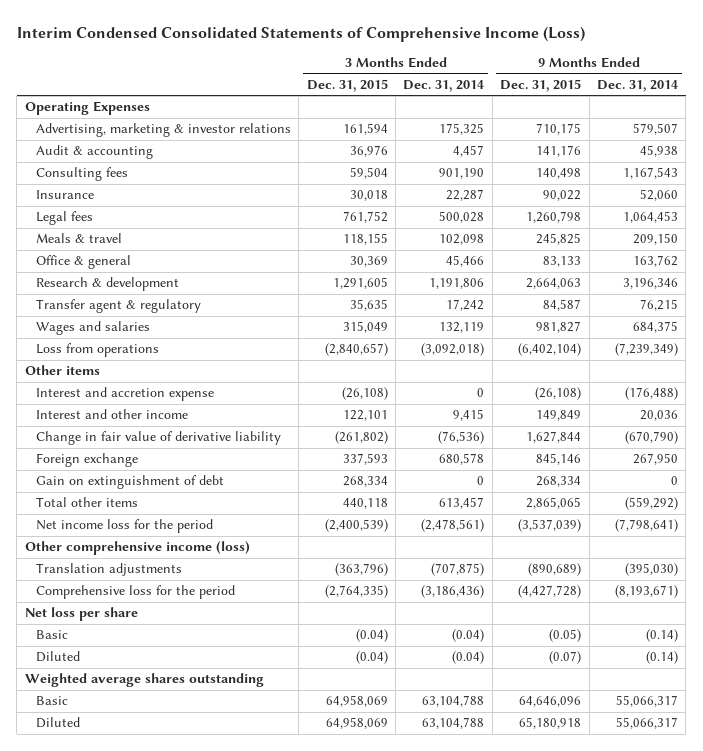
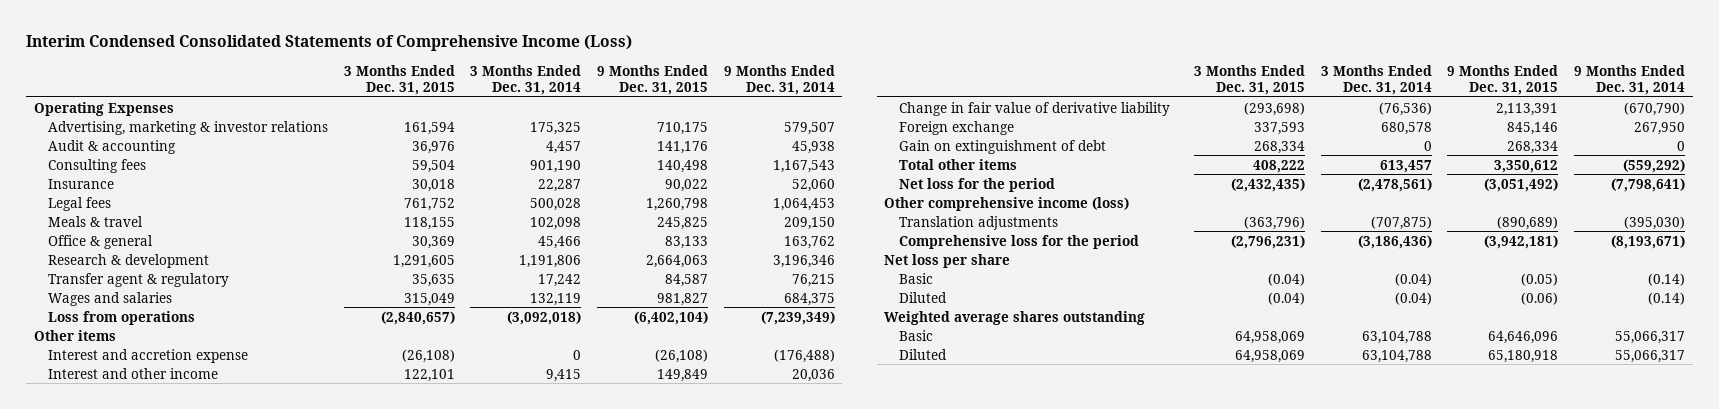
[334,431,388,445] (261,802) -> [1244,101,1306,116] (293,698)
[526,431,582,444] 1,627,844 -> [1496,102,1559,116] 2,113,391
[342,498,388,510] 440,118 -> [1253,159,1306,173] 408,222
[526,497,582,510] 2,865,065 -> [1494,159,1559,173] 3,350,612
[35,519,213,534] Net income loss for the period -> [898,177,1055,192] Net loss for the period
[324,519,388,533] (2,400,539) -> [1231,177,1306,192] (2,432,435)
[518,519,582,533] (3,537,039) -> [1484,177,1559,192] (3,051,492)
[324,585,388,599] (2,764,335) -> [1231,234,1306,249] (2,796,231)
[518,585,582,599] (4,427,728) -> [1484,234,1559,249] (3,942,181)
[549,651,582,665] (0.07) -> [1521,291,1559,305] (0.06)

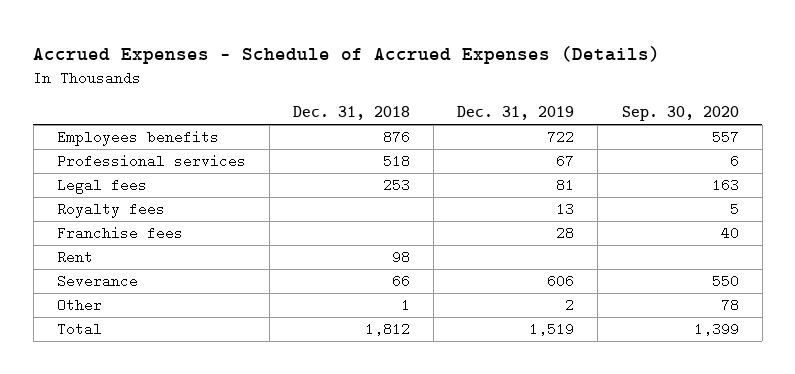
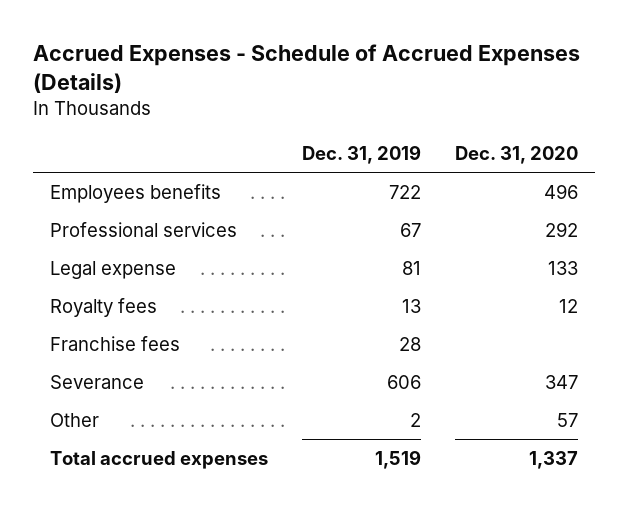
[293,106,411,121] Dec. 31, 2018 -> none
[621,106,739,122] Sep. 30, 2020 -> none
none -> [454,145,578,164] Dec. 31, 2020
[56,178,147,195] Legal fees -> [49,260,176,279] Legal expense
[56,250,93,265] Rent -> none
[56,322,102,337] Total -> [49,450,268,469] Total accrued expenses

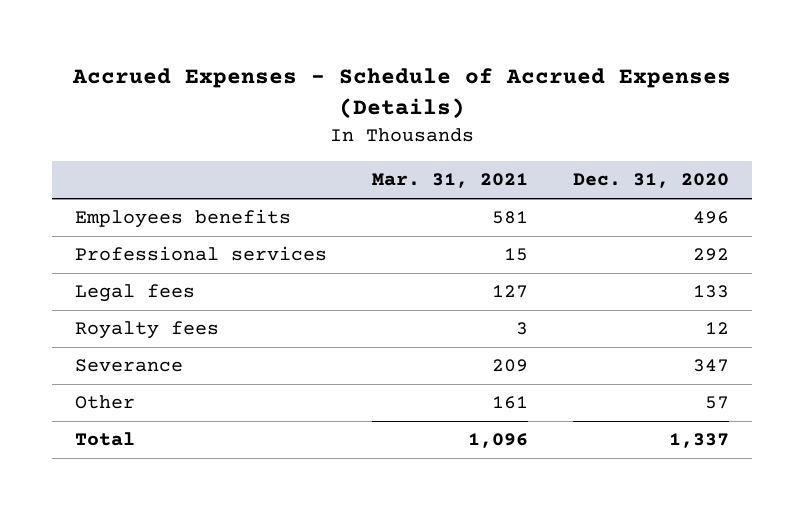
[301,144,421,164] Dec. 31, 2019 -> none
none -> [372,173,529,189] Mar. 31, 2021
[49,260,176,279] Legal expense -> [74,284,195,303] Legal fees
[49,335,180,351] Franchise fees -> none
[49,450,268,469] Total accrued expenses -> [74,432,135,447] Total

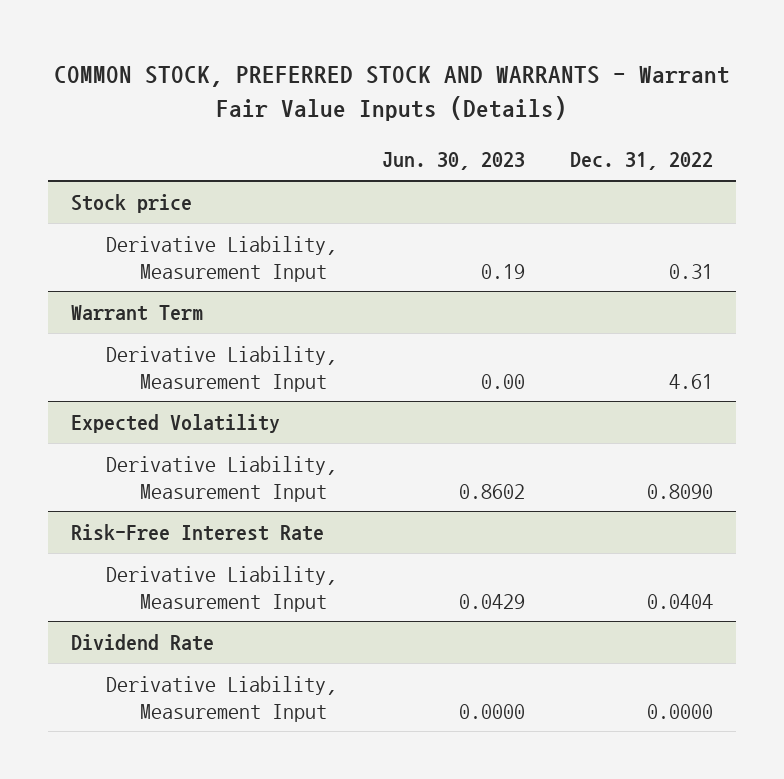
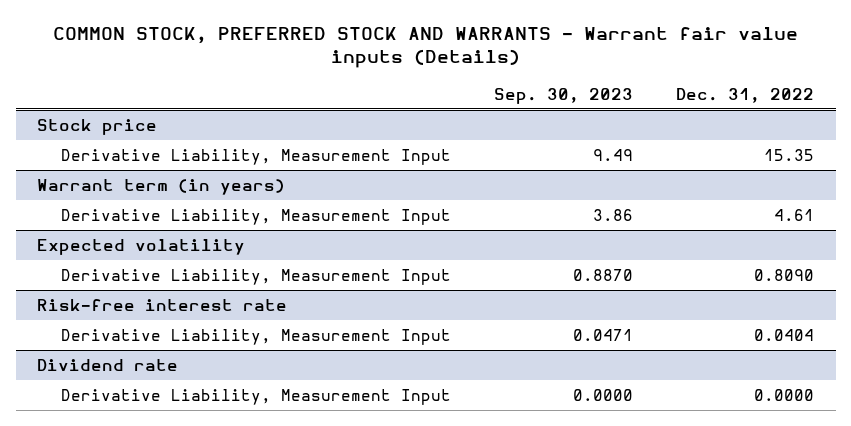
[53,66,730,122] COMMON STOCK, PREFERRED STOCK AND WARRANTS - Warrant Fair Value Inputs (Details) -> [52,26,798,69] COMMON STOCK, PREFERRED STOCK AND WARRANTS - Warrant fair value inputs (Details)
[381,152,525,171] Jun. 30, 2023 -> none
none -> [493,87,633,104] Sep. 30, 2023
[669,263,714,279] 0.31 -> [764,148,815,161] 15.35
[70,305,203,322] Warrant Term -> [37,178,286,195] Warrant term (in years)
[70,414,280,434] Expected Volatility -> [37,238,246,255] Expected volatility
[70,524,324,542] Risk-Free Interest Rate -> [37,298,288,311] Risk-free interest rate
[70,634,214,652] Dividend Rate -> [37,358,179,371] Dividend rate

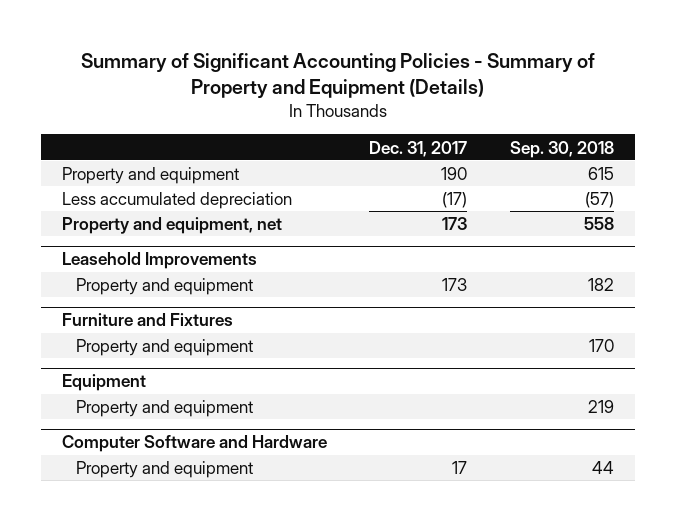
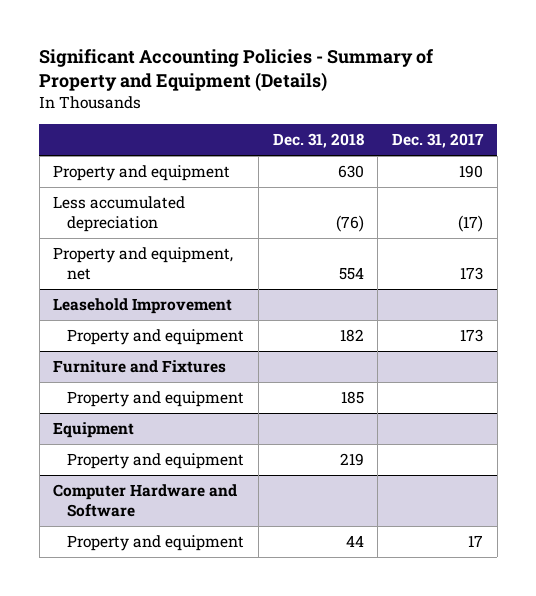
[80,52,595,99] Summary of Significant Accounting Policies - Summary of Property and Equipment (Details) -> [39,49,435,92] Significant Accounting Policies - Summary of Property and Equipment (Details)
[509,140,614,158] Sep. 30, 2018 -> none
none -> [272,133,364,149] Dec. 31, 2018
[62,252,258,270] Leasehold Improvements -> [53,298,233,315] Leasehold Improvement
[62,435,328,453] Computer Software and Hardware -> [53,484,238,517] Computer Hardware and Software

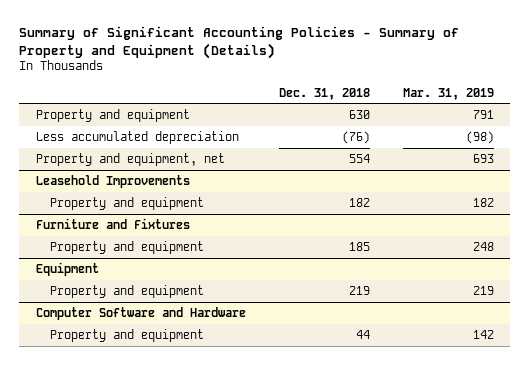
[39,49,435,92] Significant Accounting Policies - Summary of Property and Equipment (Details) -> [19,26,460,59] Summary of Significant Accounting Policies - Summary of Property and Equipment (Details)
[391,133,484,149] Dec. 31, 2017 -> none
none -> [402,87,494,100] Mar. 31, 2019
[53,298,233,315] Leasehold Improvement -> [35,174,190,188] Leasehold Improvements
[53,484,238,517] Computer Hardware and Software -> [35,306,246,320] Computer Software and Hardware

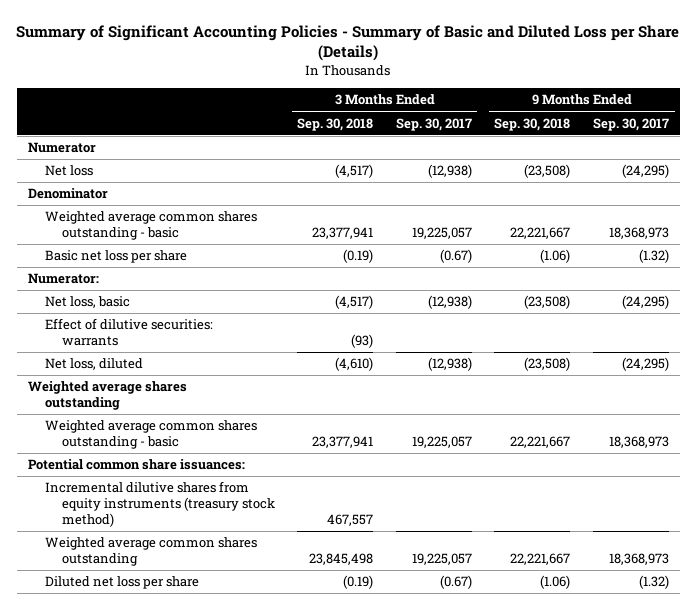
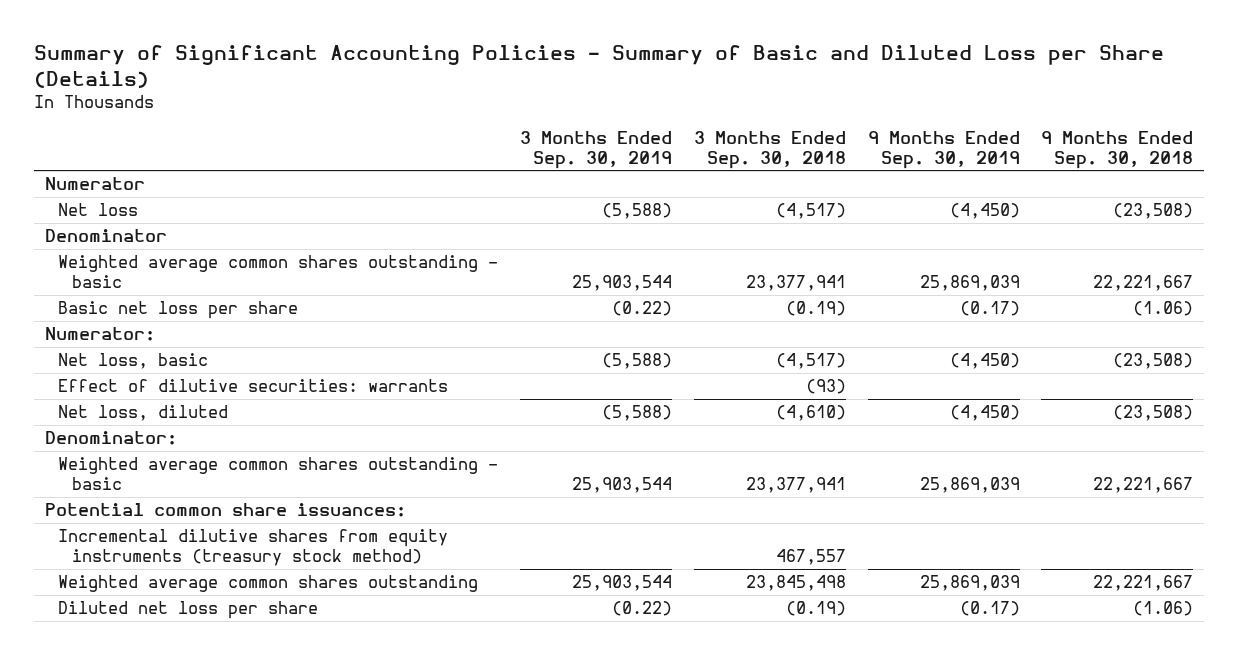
[395,117,472,131] Sep. 30, 2017 -> none
[592,117,669,131] Sep. 30, 2017 -> none
none -> [520,130,673,169] 3 Months Ended Sep. 30, 2019
none -> [867,130,1020,169] 9 Months Ended Sep. 30, 2019
[27,381,187,411] Weighted average shares outstanding -> [45,431,178,446] Denominator:

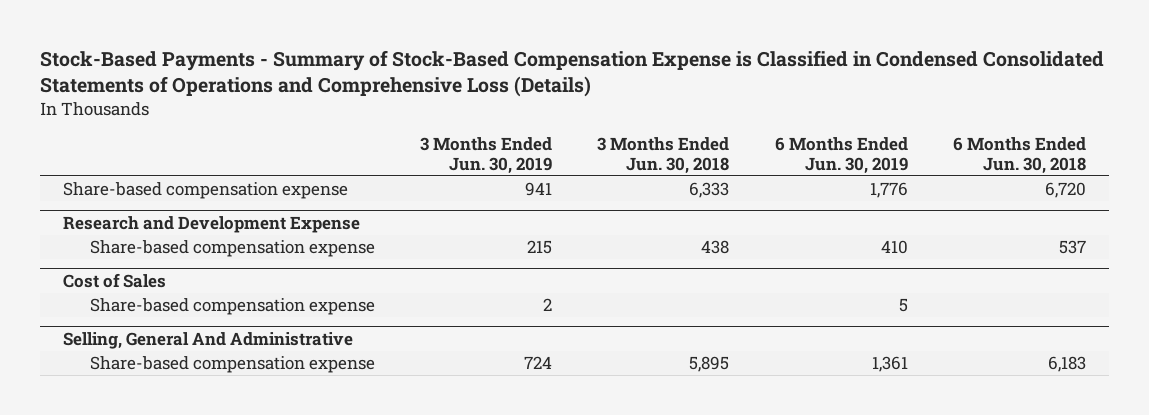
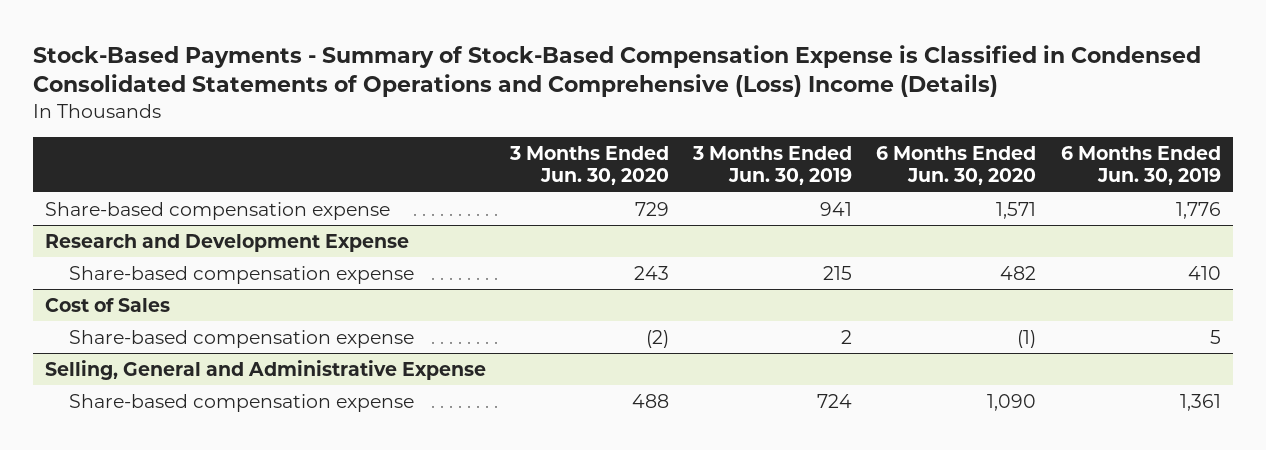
[40,50,1105,98] Stock-Based Payments - Summary of Stock-Based Compensation Expense is Classified in Condensed Consolidated Statements of Operations and Comprehensive Loss (Details) -> [32,44,1201,98] Stock-Based Payments - Summary of Stock-Based Compensation Expense is Classified in Condensed Consolidated Statements of Operations and Comprehensive (Loss) Income (Details)
[597,136,730,174] 3 Months Ended Jun. 30, 2018 -> none
[953,136,1087,174] 6 Months Ended Jun. 30, 2018 -> none
none -> [509,145,670,186] 3 Months Ended Jun. 30, 2020
none -> [876,145,1037,186] 6 Months Ended Jun. 30, 2020
[62,332,353,350] Selling, General And Administrative -> [44,359,486,380] Selling, General and Administrative Expense

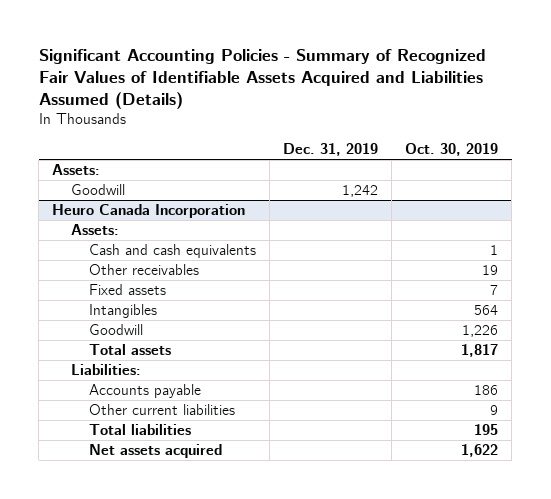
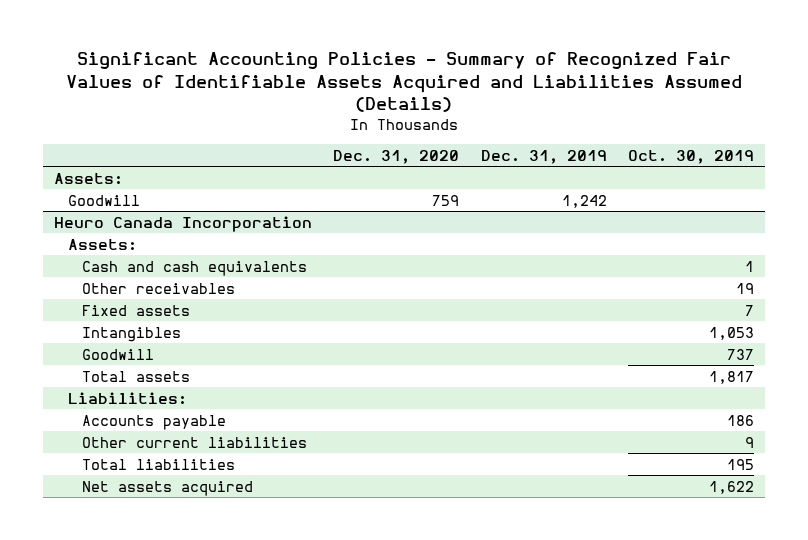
none -> [333,149,460,164] Dec. 31, 2020
[474,305,499,316] 564 -> [709,326,755,340] 1,053
[462,325,499,338] 1,226 -> [727,348,755,360] 737

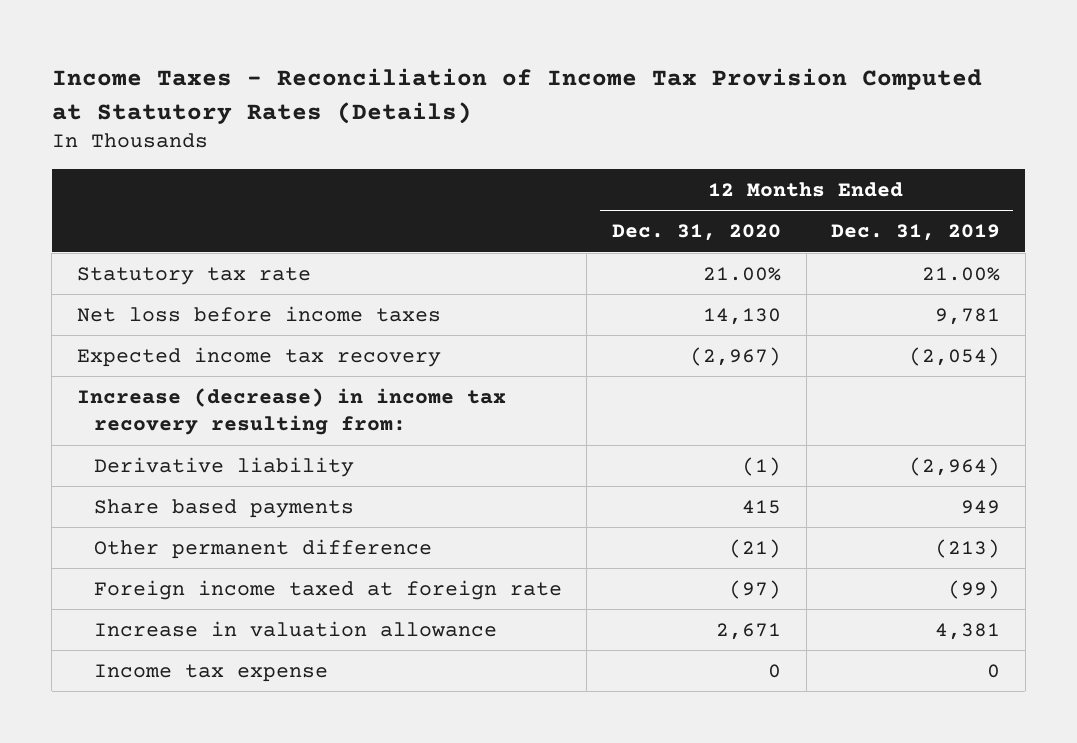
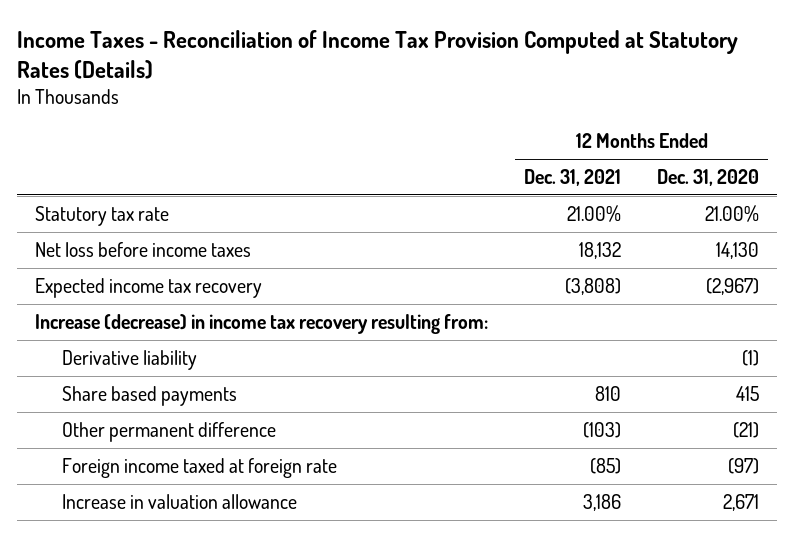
[831,224,1001,242] Dec. 31, 2019 -> none
none -> [524,168,622,186] Dec. 31, 2021
[93,663,328,682] Income tax expense -> none

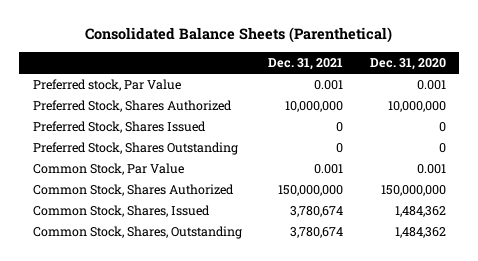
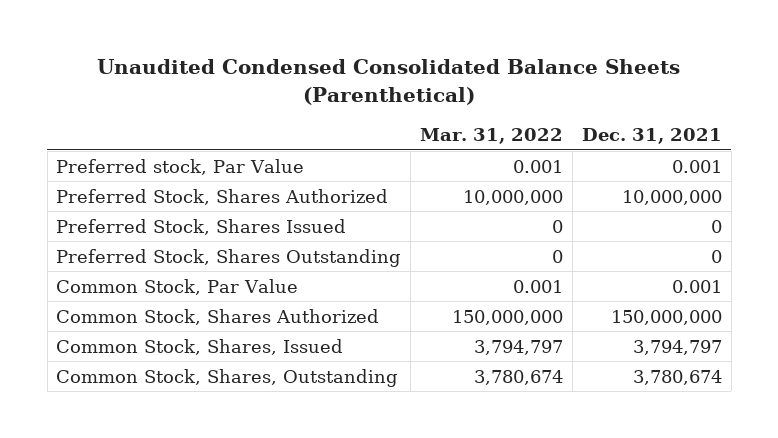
[85,26,393,43] Consolidated Balance Sheets (Parenthetical) -> [97,59,681,105] Unaudited Condensed Consolidated Balance Sheets (Parenthetical)
[369,57,446,70] Dec. 31, 2020 -> none
none -> [420,127,564,144] Mar. 31, 2022
[290,206,344,218] 3,780,674 -> [632,339,722,355] 3,794,797

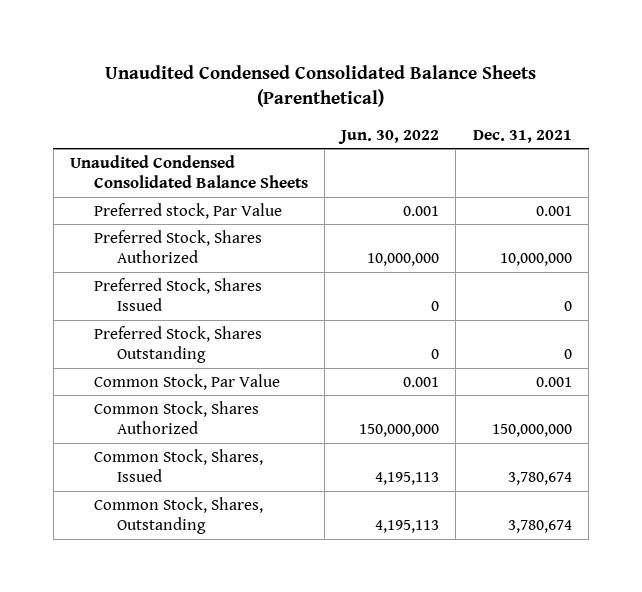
[420,127,564,144] Mar. 31, 2022 -> none
none -> [338,129,440,144] Jun. 30, 2022
none -> [70,154,308,189] Unaudited Condensed Consolidated Balance Sheets
[632,339,722,355] 3,794,797 -> [507,472,572,486] 3,780,674

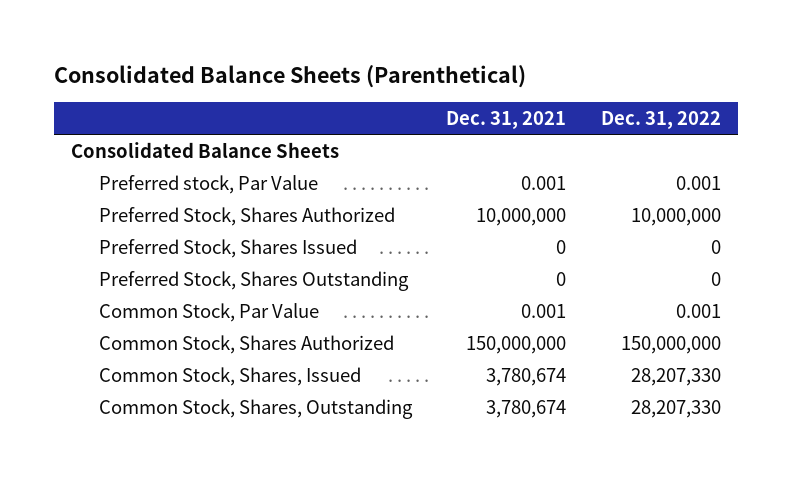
[104,64,536,108] Unaudited Condensed Consolidated Balance Sheets (Parenthetical) -> [54,64,527,88] Consolidated Balance Sheets (Parenthetical)
[338,129,440,144] Jun. 30, 2022 -> none
none -> [600,110,721,129] Dec. 31, 2022
[70,154,308,189] Unaudited Condensed Consolidated Balance Sheets -> [71,142,340,159] Consolidated Balance Sheets

